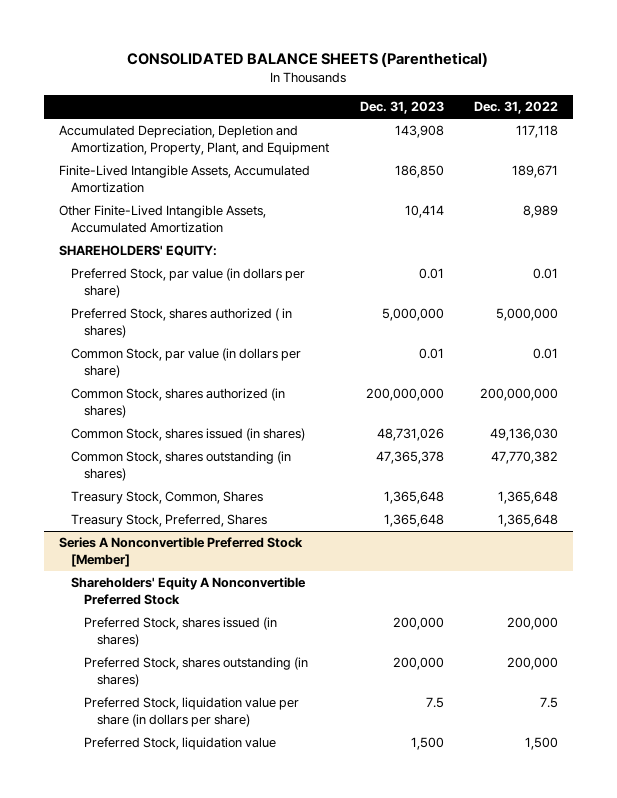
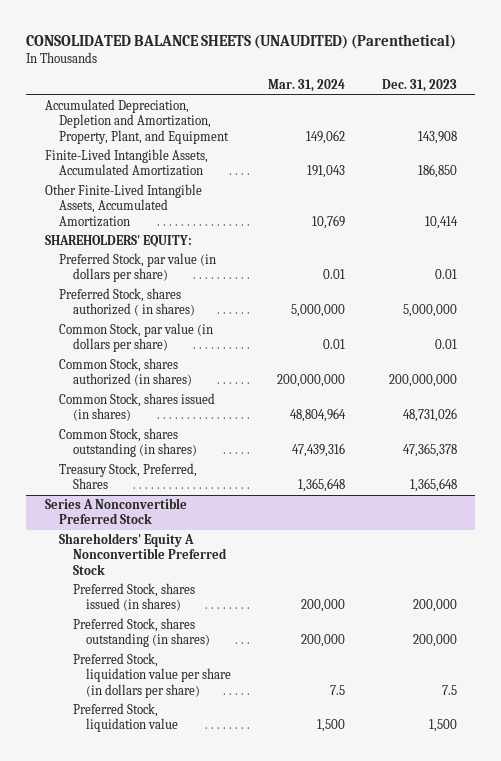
[127,51,489,67] CONSOLIDATED BALANCE SHEETS (Parenthetical) -> [26,34,457,50] CONSOLIDATED BALANCE SHEETS (UNAUDITED) (Parenthetical)
[473,101,558,115] Dec. 31, 2022 -> none
none -> [267,79,345,93] Mar. 31, 2024
[71,491,264,505] Treasury Stock, Common, Shares -> none
[58,537,303,567] Series A Nonconvertible Preferred Stock [Member] -> [44,497,187,525] Series A Nonconvertible Preferred Stock

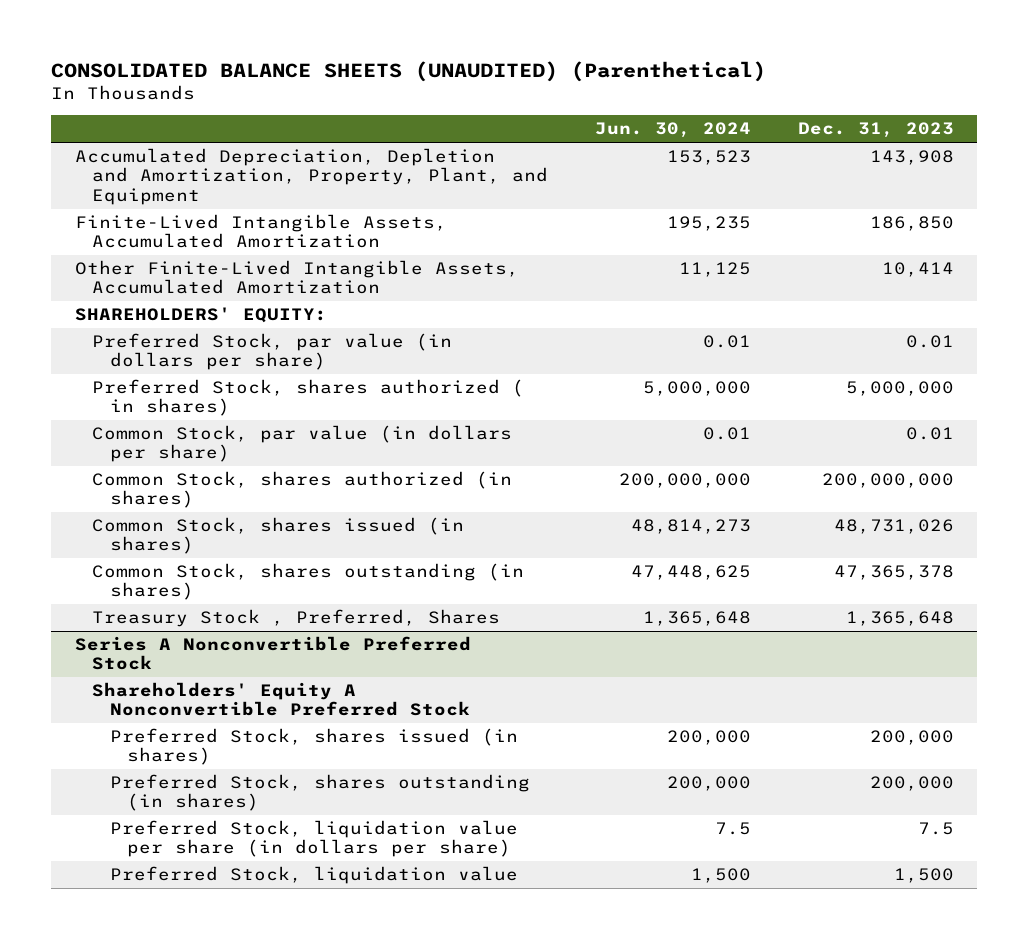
[267,79,345,93] Mar. 31, 2024 -> none
none -> [594,122,751,139] Jun. 30, 2024
[58,462,197,490] Treasury Stock, Preferred, Shares -> [92,609,501,628] Treasury Stock , Preferred, Shares

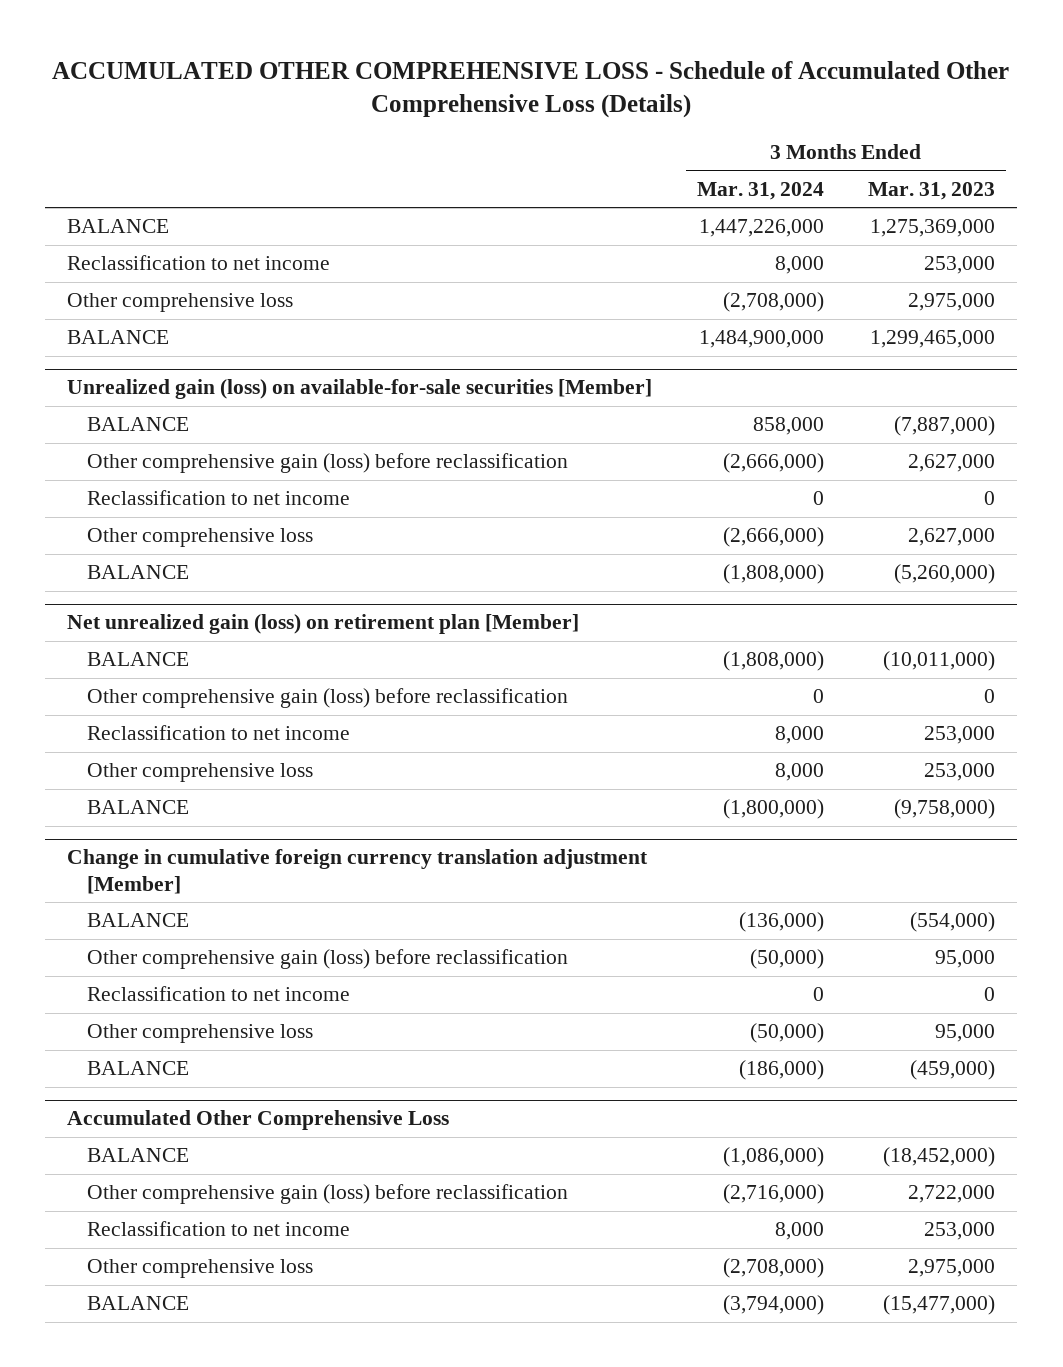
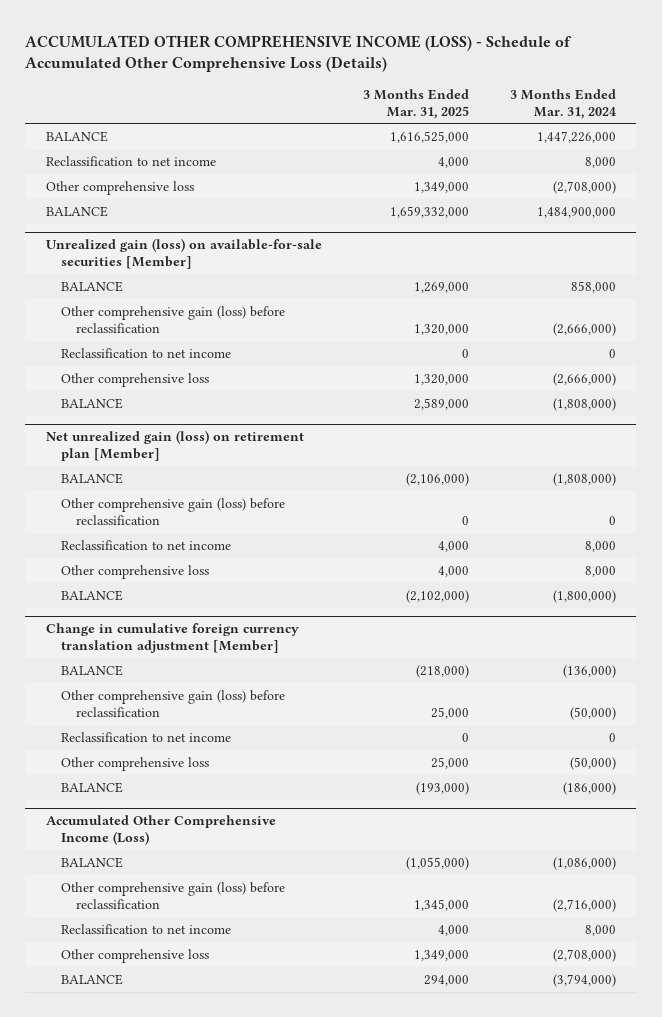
[52,60,1010,119] ACCUMULATED OTHER COMPREHENSIVE LOSS - Schedule of Accumulated Other Comprehensive Loss (Details) -> [25,34,573,72] ACCUMULATED OTHER COMPREHENSIVE INCOME (LOSS) - Schedule of Accumulated Other Comprehensive Loss (Details)
[868,181,996,200] Mar. 31, 2023 -> none
none -> [362,88,469,119] 3 Months Ended Mar. 31, 2025
[67,1110,450,1131] Accumulated Other Comprehensive Loss -> [45,815,276,846] Accumulated Other Comprehensive Income (Loss)

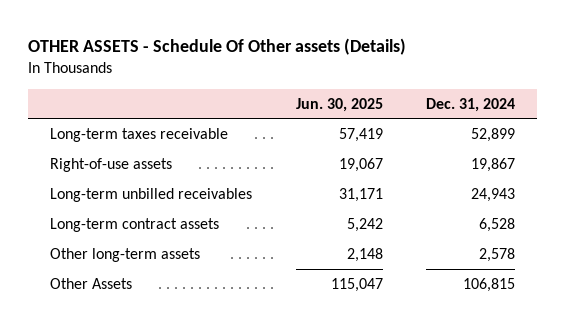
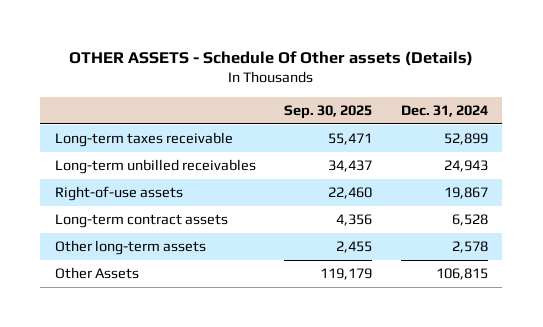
[295,97,383,112] Jun. 30, 2025 -> none
none -> [284,105,373,120] Sep. 30, 2025
[49,157,172,172] Right-of-use assets -> [54,186,183,202] Right-of-use assets

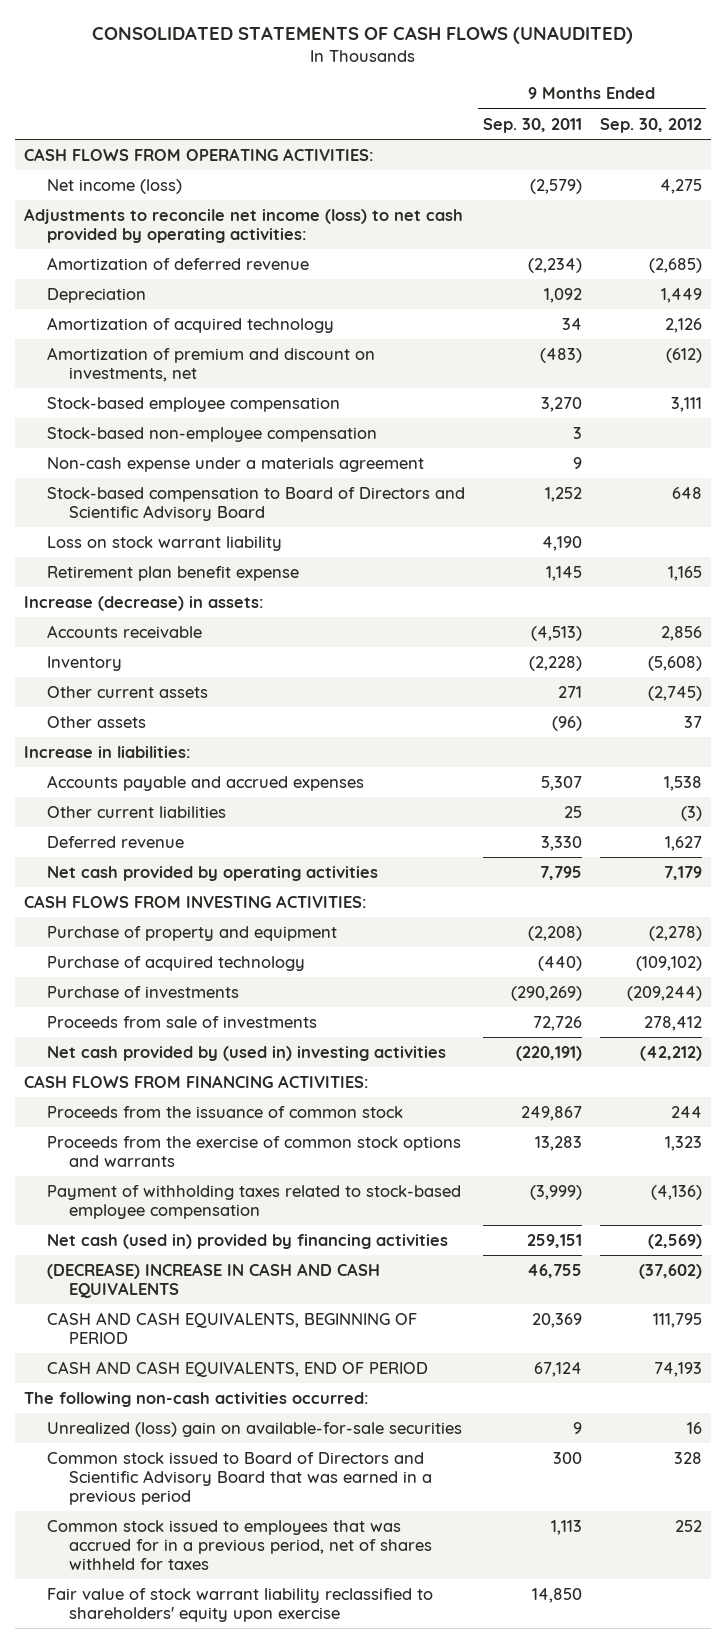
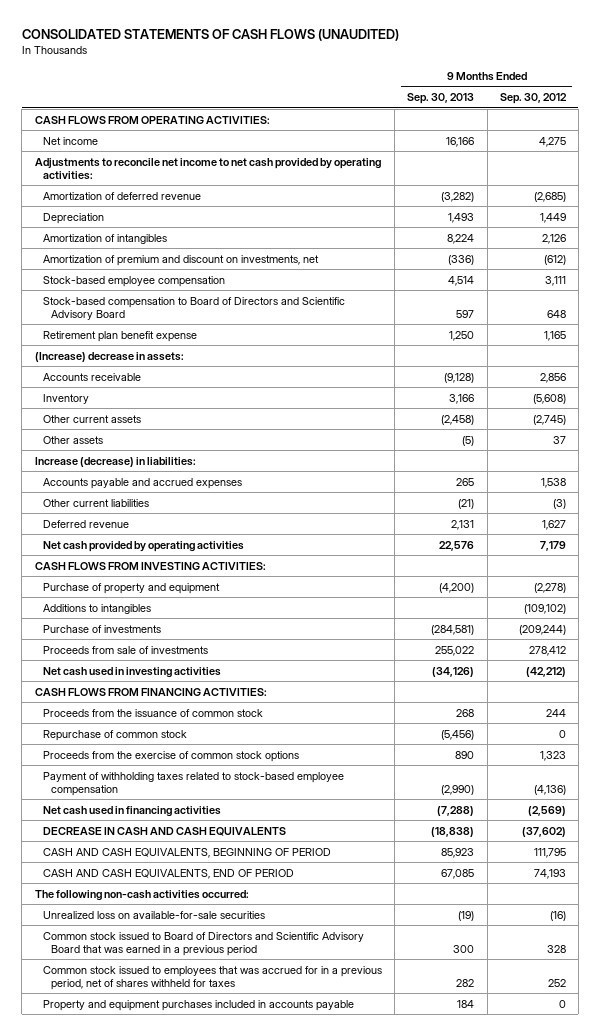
[482,117,582,133] Sep. 30, 2011 -> none
none -> [407,93,475,105] Sep. 30, 2013
[46,178,182,194] Net income (loss) -> [42,136,98,145] Net income
[24,207,464,243] Adjustments to reconcile net income (loss) to net cash provided by operating activities: -> [34,157,381,180] Adjustments to reconcile net income to net cash provided by operating activities:
[46,316,334,333] Amortization of acquired technology -> [42,233,167,244] Amortization of intangibles
[46,426,377,442] Stock-based non-employee compensation -> none
[46,456,424,472] Non-cash expense under a materials agreement -> none
[46,535,282,551] Loss on stock warrant liability -> none
[24,595,265,611] Increase (decrease) in assets: -> [34,351,184,362] (Increase) decrease in assets:
[24,745,192,758] Increase in liabilities: -> [34,456,196,467] Increase (decrease) in liabilities:
[46,955,305,971] Purchase of acquired technology -> [42,603,151,614] Additions to intangibles
[46,1045,446,1061] Net cash provided by (used in) investing activities -> [42,666,221,678] Net cash used in investing activities
none -> [42,729,187,741] Repurchase of common stock
[46,1135,461,1167] Proceeds from the exercise of common stock options and warrants -> [42,750,299,762] Proceeds from the exercise of common stock options
[46,1233,448,1249] Net cash (used in) provided by financing activities -> [42,805,221,817] Net cash used in financing activities
[46,1262,380,1298] (DECREASE) INCREASE IN CASH AND CASH EQUIVALENTS -> [42,826,286,836] DECREASE IN CASH AND CASH EQUIVALENTS
[46,1421,462,1437] Unrealized (loss) gain on available-for-sale securities -> [42,910,265,919] Unrealized loss on available-for-sale securities
[686,1421,702,1434] 16 -> [549,910,566,921] (16)
[46,1587,433,1622] Fair value of stock warrant liability reclassified to shareholders' equity upon exercise -> none
none -> [42,999,354,1011] Property and equipment purchases included in accounts payable

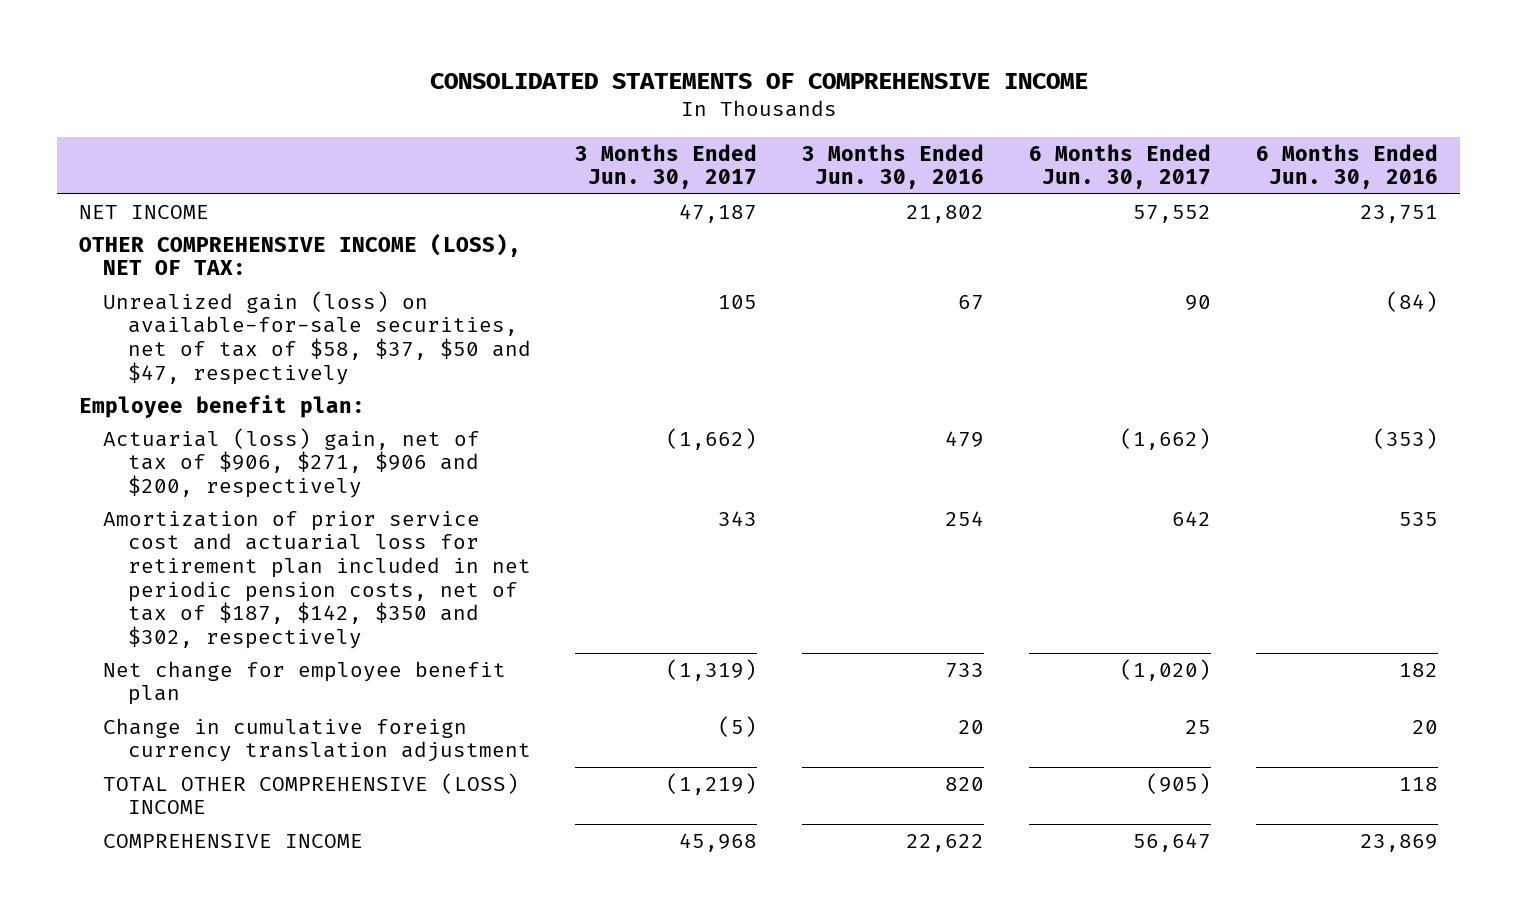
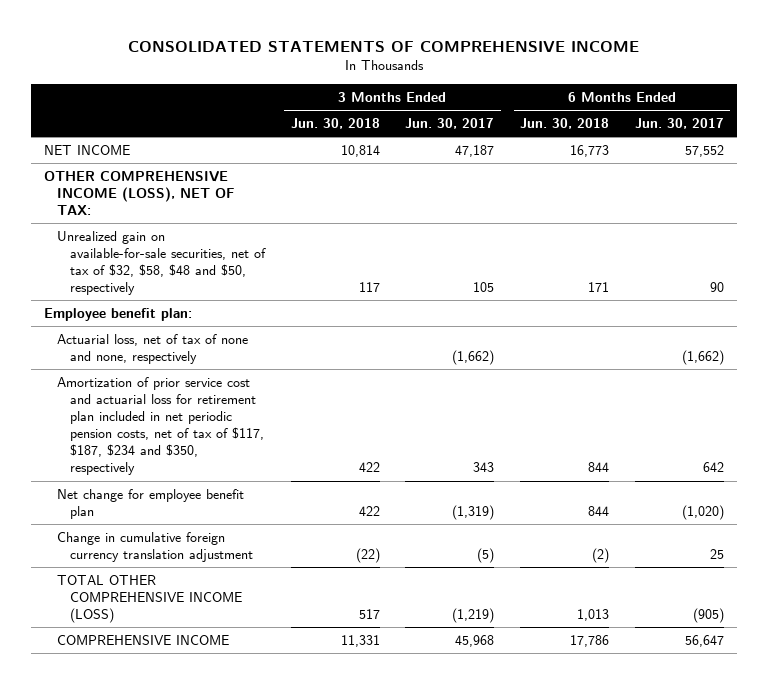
[802,143,985,190] 3 Months Ended Jun. 30, 2016 -> none
[1255,143,1438,190] 6 Months Ended Jun. 30, 2016 -> none
none -> [290,117,380,129] Jun. 30, 2018
none -> [520,117,610,129] Jun. 30, 2018
[103,290,531,385] Unrealized gain (loss) on available-for-sale securities, net of tax of $58, $37, $50 and $47, respectively -> [57,230,266,296] Unrealized gain on available-for-sale securities, net of tax of $32, $58, $48 and $50, respectively
[103,427,481,499] Actuarial (loss) gain, net of tax of $906, $271, $906 and $200, respectively -> [57,333,249,364] Actuarial loss, net of tax of none and none, respectively
[103,510,531,649] Amortization of prior service cost and actuarial loss for retirement plan included in net periodic pension costs, net of tax of $187, $142, $350 and $302, respectively -> [57,376,264,476] Amortization of prior service cost and actuarial loss for retirement plan included in net periodic pension costs, net of tax of $117, $187, $234 and $350, respectively
[103,772,520,815] TOTAL OTHER COMPREHENSIVE (LOSS) INCOME -> [57,574,242,623] TOTAL OTHER COMPREHENSIVE INCOME (LOSS)

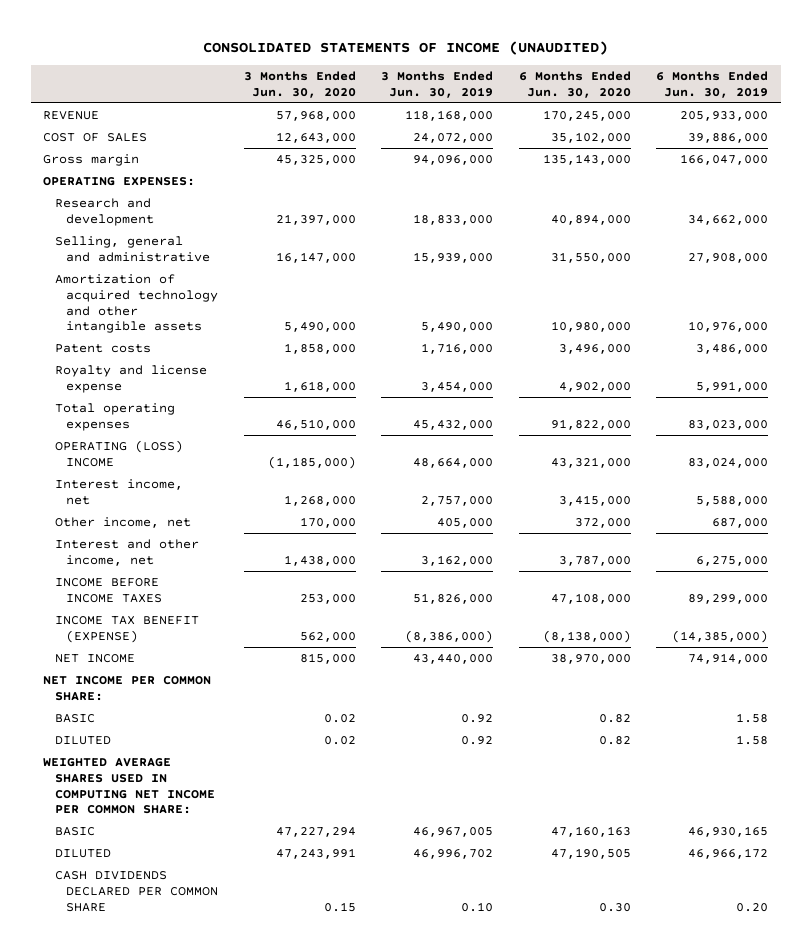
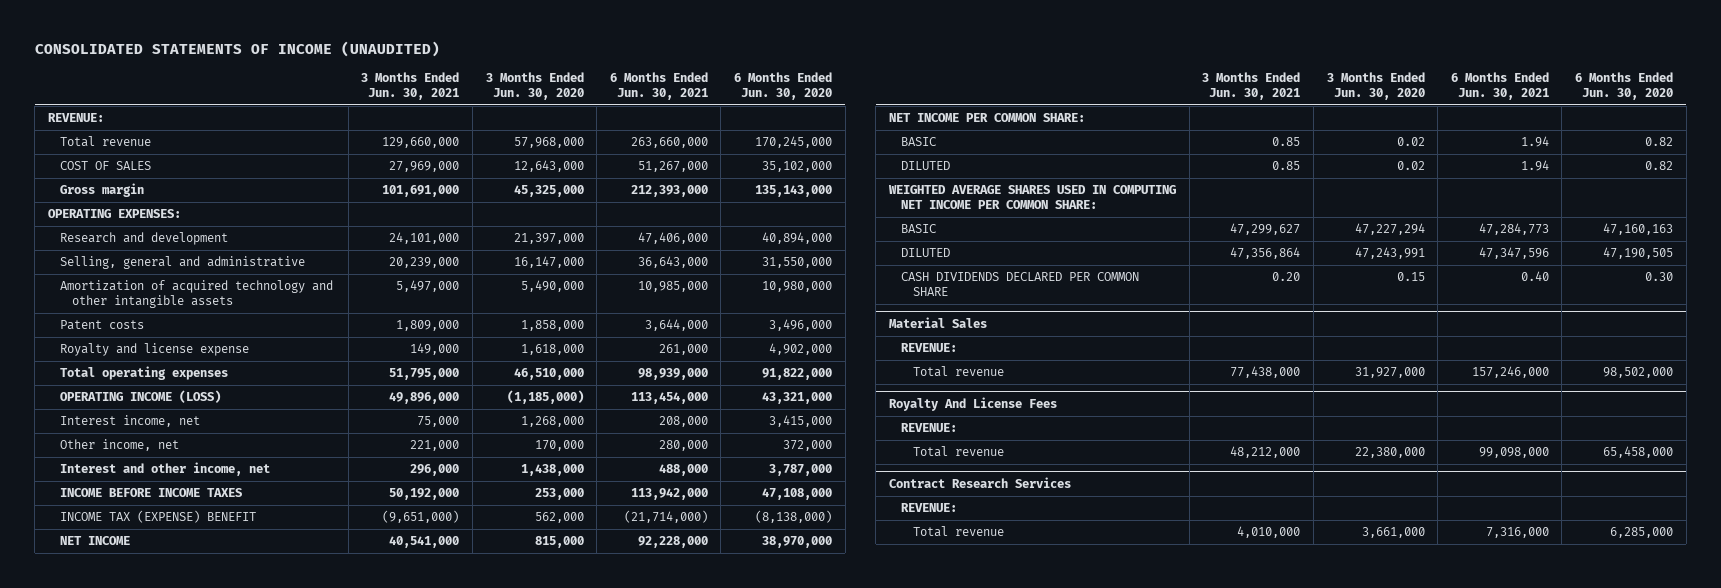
[381,71,494,99] 3 Months Ended Jun. 30, 2019 -> none
[656,71,769,99] 6 Months Ended Jun. 30, 2019 -> none
none -> [361,72,460,101] 3 Months Ended Jun. 30, 2021
none -> [609,72,708,101] 6 Months Ended Jun. 30, 2021
none -> [47,113,104,123] REVENUE:
[43,110,100,120] REVENUE -> [60,136,152,148] Total revenue
[54,439,183,467] OPERATING (LOSS) INCOME -> [60,390,222,404] OPERATING INCOME (LOSS)
[54,615,199,643] INCOME TAX BENEFIT (EXPENSE) -> [60,510,257,524] INCOME TAX (EXPENSE) BENEFIT
none -> [888,316,987,328] Material Sales
none -> [901,343,958,353] REVENUE:
none -> [913,366,1005,378] Total revenue
none -> [888,396,1057,411] Royalty And License Fees
none -> [901,423,958,433] REVENUE:
none -> [913,446,1005,458] Total revenue
none -> [888,476,1071,488] Contract Research Services
none -> [901,503,958,513] REVENUE:
none -> [913,526,1005,538] Total revenue

